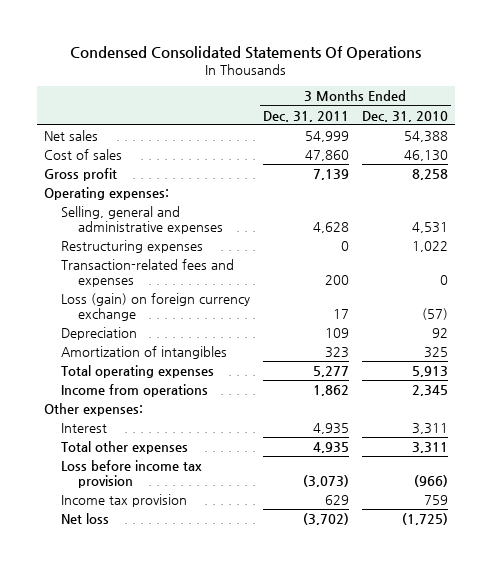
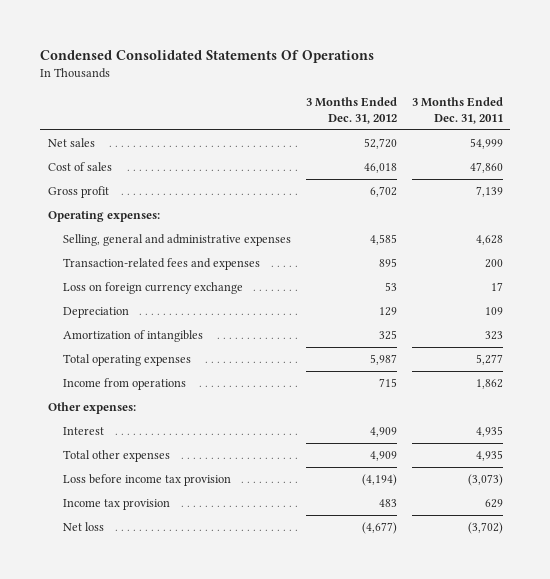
[361,110,448,122] Dec. 31, 2010 -> none
none -> [305,96,397,124] 3 Months Ended Dec. 31, 2012
[60,239,203,253] Restructuring expenses -> none
[60,292,250,321] Loss (gain) on foreign currency exchange -> [62,282,243,295] Loss on foreign currency exchange

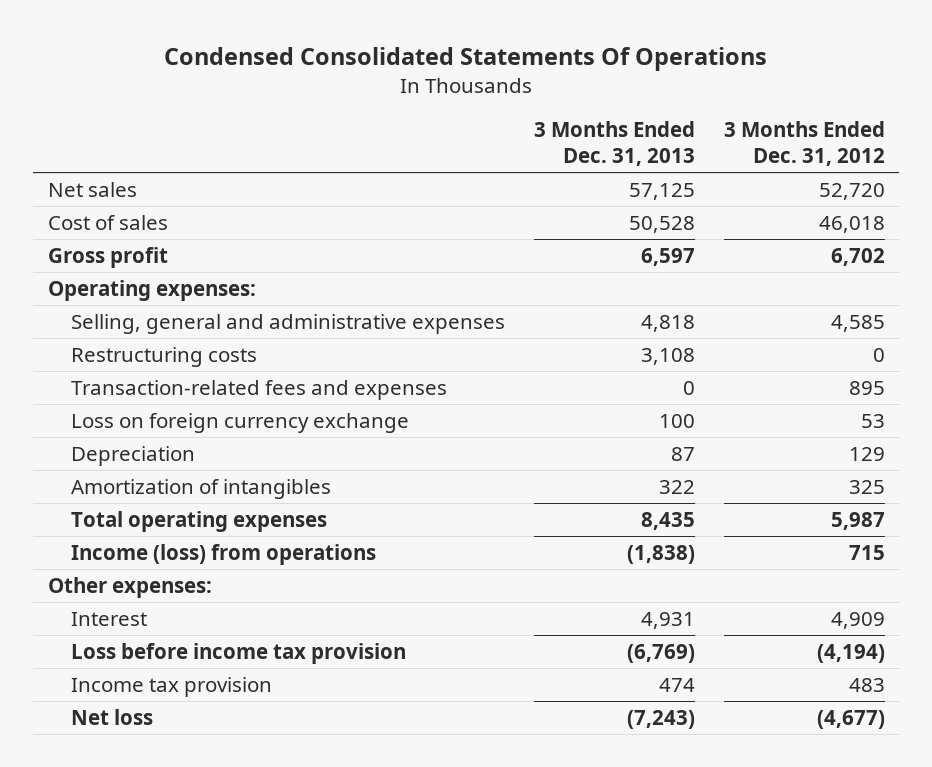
[411,96,503,124] 3 Months Ended Dec. 31, 2011 -> none
none -> [533,121,695,167] 3 Months Ended Dec. 31, 2013
none -> [71,346,258,367] Restructuring costs
[62,378,186,391] Income from operations -> [71,543,377,565] Income (loss) from operations
[62,450,170,463] Total other expenses -> none

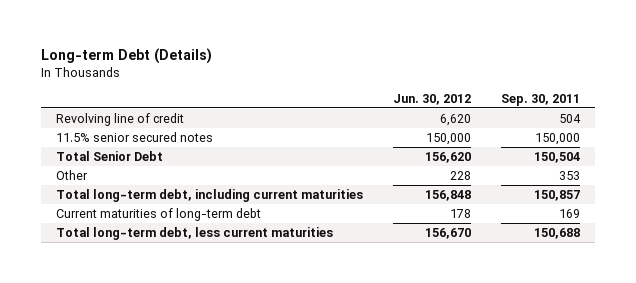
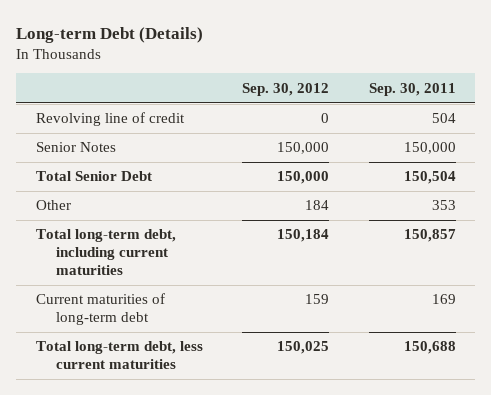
[392,93,471,105] Jun. 30, 2012 -> none
none -> [242,82,330,96] Sep. 30, 2012
[55,131,213,142] 11.5% senior secured notes -> [35,142,116,153] Senior Notes

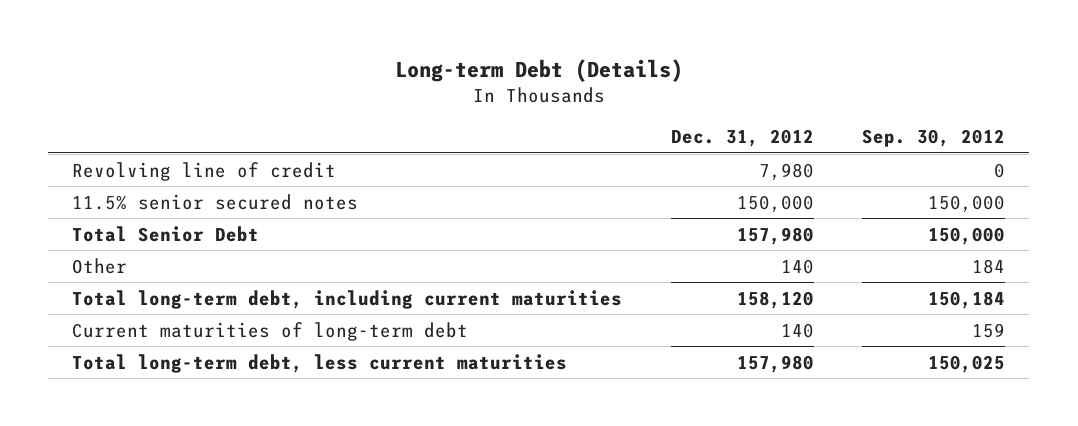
[368,82,456,96] Sep. 30, 2011 -> none
none -> [670,129,814,148] Dec. 31, 2012
[35,142,116,153] Senior Notes -> [72,193,359,210] 11.5% senior secured notes

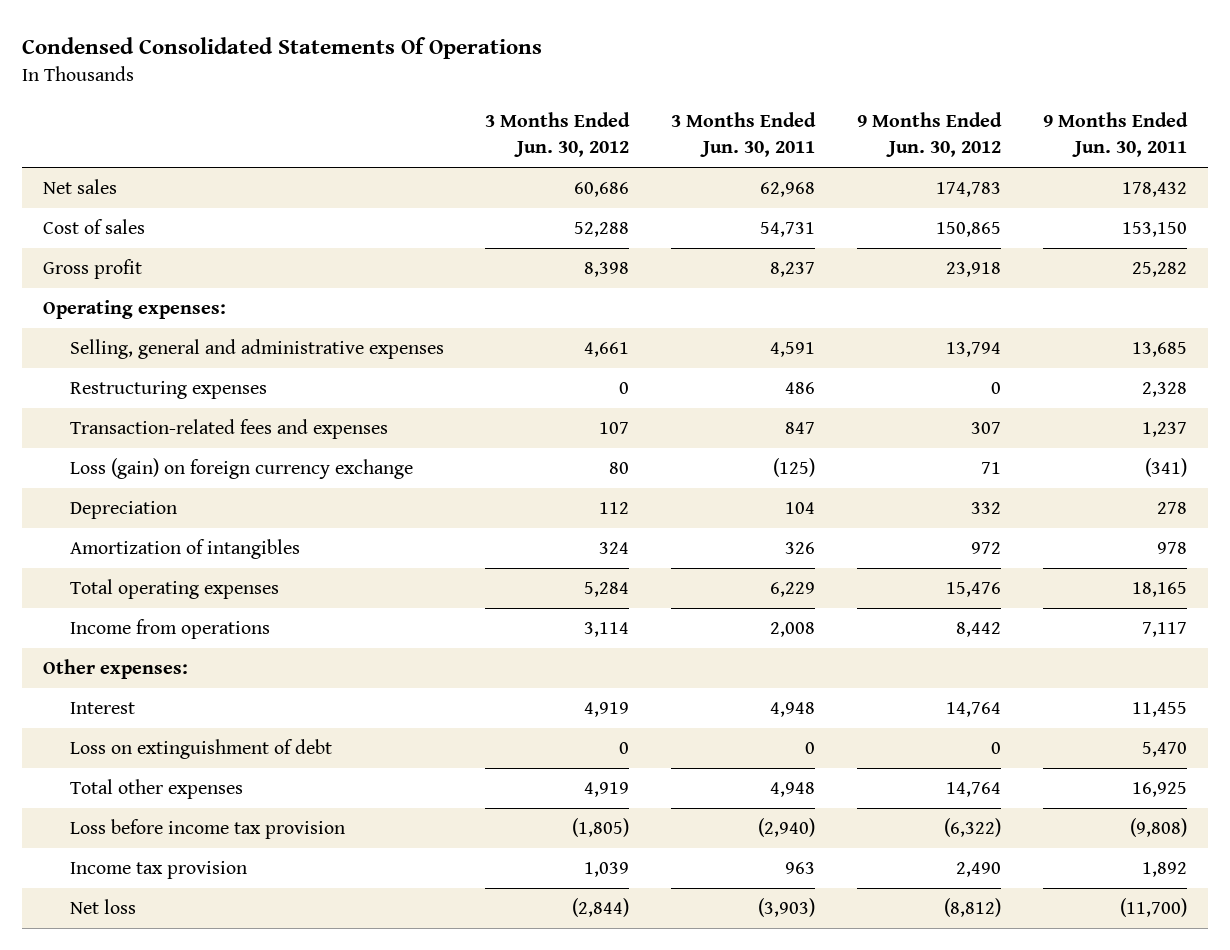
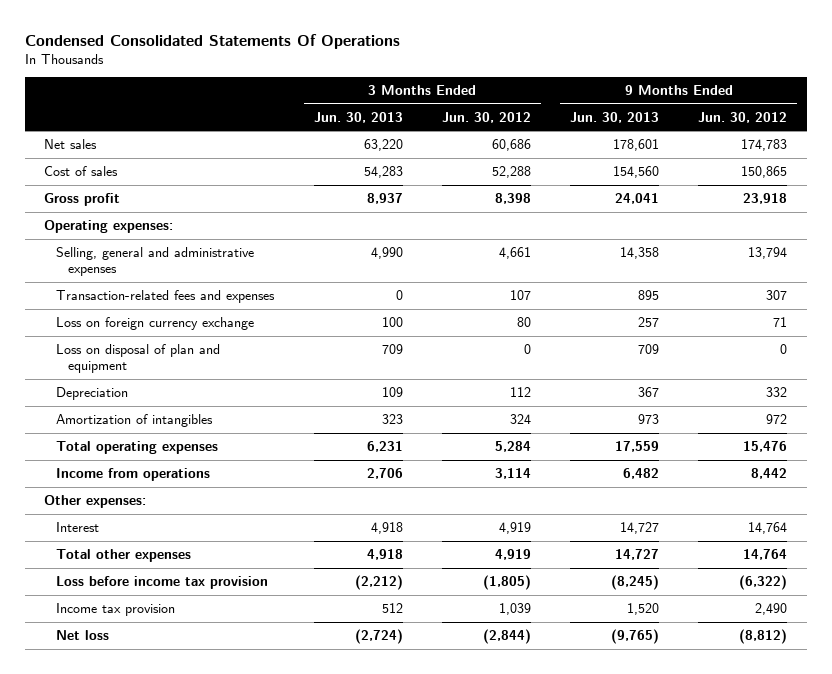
[671,112,817,158] 3 Months Ended Jun. 30, 2011 -> none
[1042,112,1188,158] 9 Months Ended Jun. 30, 2011 -> none
none -> [313,111,403,123] Jun. 30, 2013
none -> [569,111,659,123] Jun. 30, 2013
[69,381,267,400] Restructuring expenses -> none
[69,458,413,480] Loss (gain) on foreign currency exchange -> [56,317,255,331] Loss on foreign currency exchange
none -> [56,344,221,374] Loss on disposal of plan and equipment
[69,739,332,760] Loss on extinguishment of debt -> none

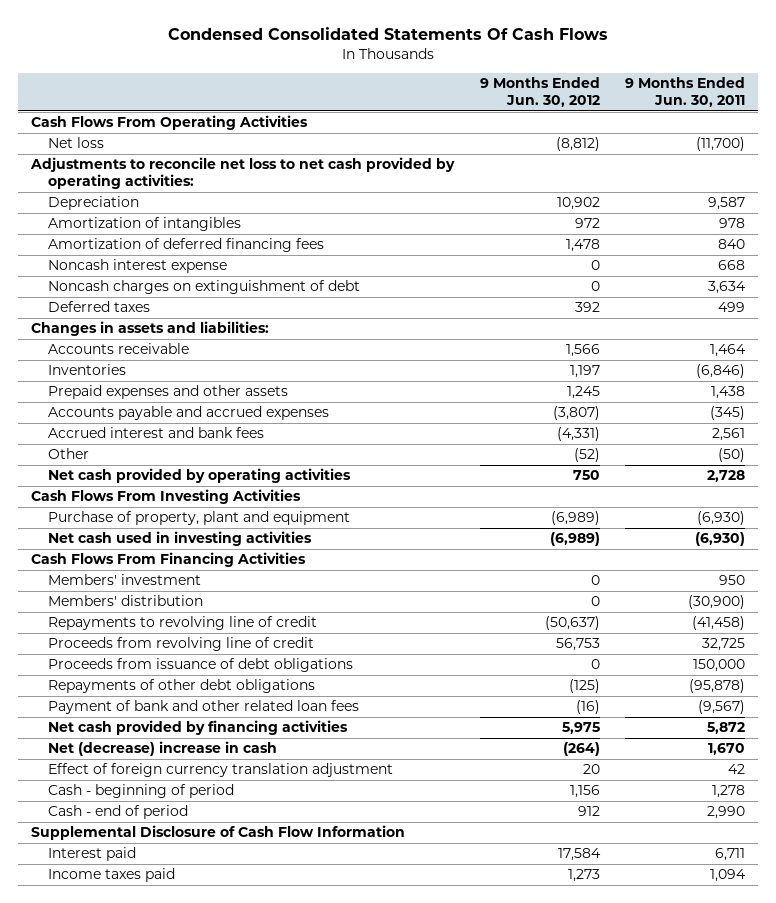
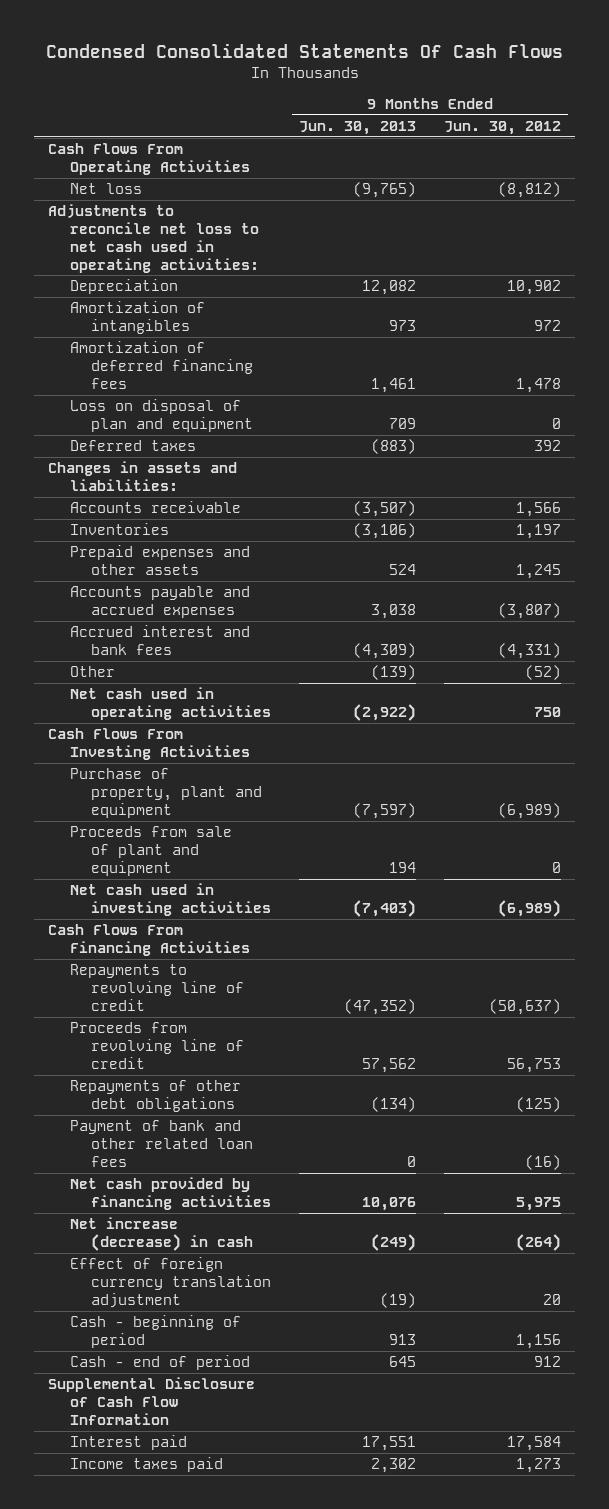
[625,77,746,108] 9 Months Ended Jun. 30, 2011 -> none
none -> [299,121,417,136] Jun. 30, 2013
[30,157,456,190] Adjustments to reconcile net loss to net cash provided by operating activities: -> [48,204,259,273] Adjustments to reconcile net loss to net cash used in operating activities:
[47,259,227,274] Noncash interest expense -> none
[47,280,360,295] Noncash charges on extinguishment of debt -> none
none -> [69,399,254,433] Loss on disposal of plan and equipment
[47,468,351,484] Net cash provided by operating activities -> [69,687,272,721] Net cash used in operating activities
none -> [69,826,232,876] Proceeds from sale of plant and equipment
[47,574,201,586] Members' investment -> none
[47,595,203,607] Members' distribution -> none
[47,658,353,673] Proceeds from issuance of debt obligations -> none
[47,741,277,757] Net (decrease) increase in cash -> [69,1217,254,1252] Net increase (decrease) in cash

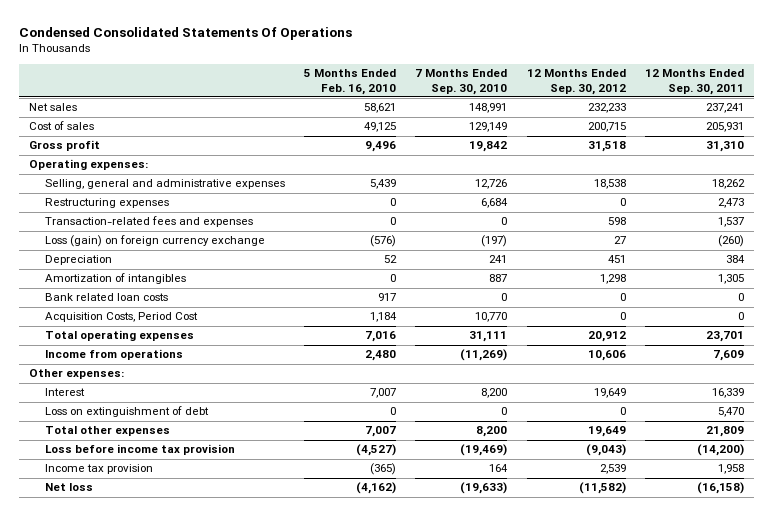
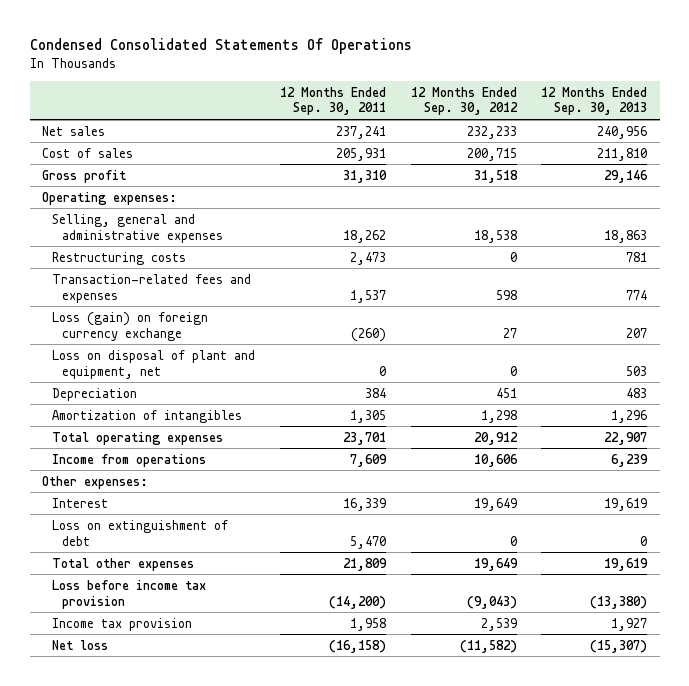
[304,69,397,95] 5 Months Ended Feb. 16, 2010 -> none
[415,69,508,95] 7 Months Ended Sep. 30, 2010 -> none
none -> [541,86,648,116] 12 Months Ended Sep. 30, 2013
[44,198,169,209] Restructuring expenses -> [51,251,186,265] Restructuring costs
none -> [51,349,255,379] Loss on disposal of plant and equipment, net
[44,293,168,302] Bank related loan costs -> none
[44,312,198,323] Acquisition Costs, Period Cost -> none

